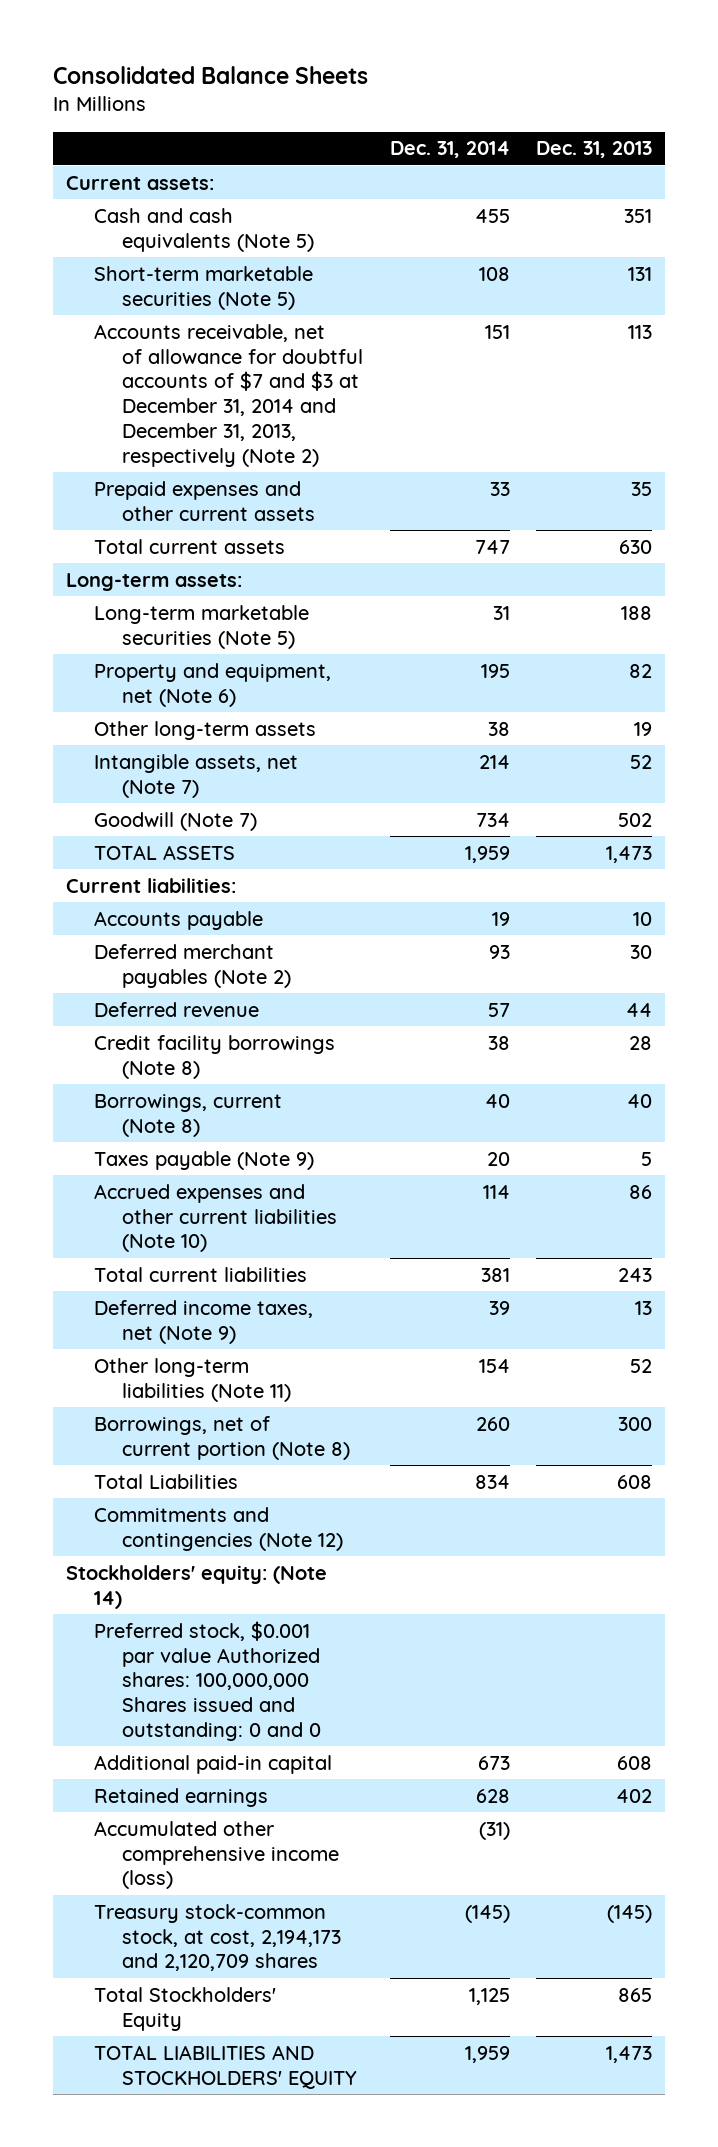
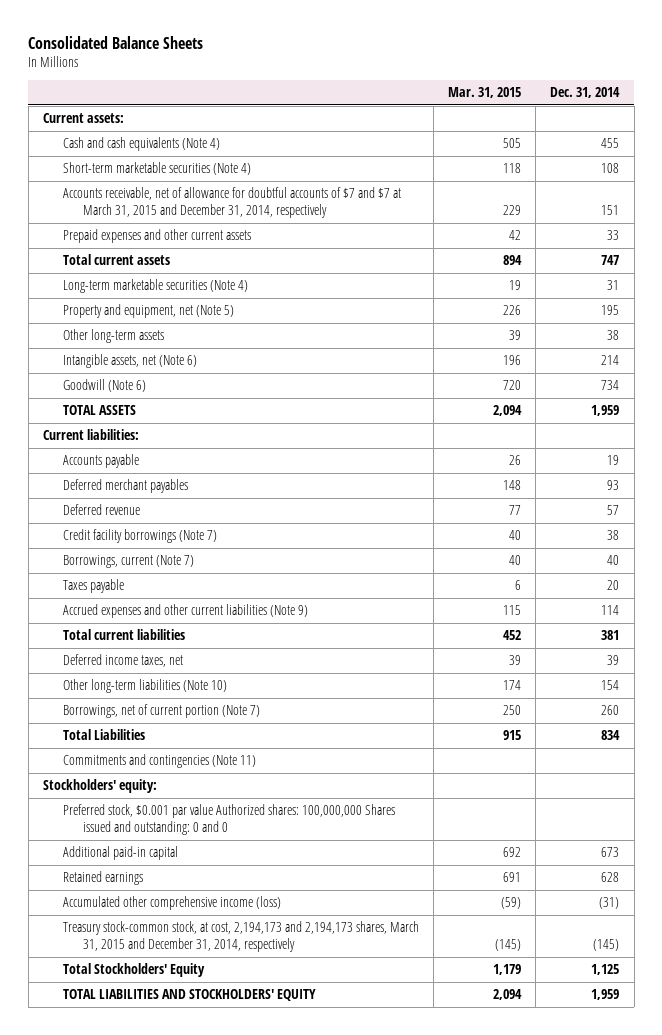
[535,141,652,159] Dec. 31, 2013 -> none
none -> [448,87,522,99] Mar. 31, 2015
[94,207,315,252] Cash and cash equivalents (Note 5) -> [62,137,220,152] Cash and cash equivalents (Note 4)
[94,265,314,310] Short-term marketable securities (Note 5) -> [62,162,251,176] Short-term marketable securities (Note 4)
[94,323,364,467] Accounts receivable, net of allowance for doubtful accounts of $7 and $3 at December 31, 2014 and December 31, 2013, respectively (Note 2) -> [62,187,401,219] Accounts receivable, net of allowance for doubtful accounts of $7 and $7 at March 31, 2015 and December 31, 2014, respectively
[65,572,242,591] Long-term assets: -> none
[94,604,310,649] Long-term marketable securities (Note 5) -> [62,279,248,294] Long-term marketable securities (Note 4)
[94,662,332,707] Property and equipment, net (Note 6) -> [62,304,234,319] Property and equipment, net (Note 5)
[94,753,299,798] Intangible assets, net (Note 7) -> [62,354,197,369] Intangible assets, net (Note 6)
[94,811,258,831] Goodwill (Note 7) -> [62,379,146,393] Goodwill (Note 6)
[94,943,292,988] Deferred merchant payables (Note 2) -> [62,479,188,494] Deferred merchant payables
[94,1034,336,1079] Credit facility borrowings (Note 8) -> [62,529,217,544] Credit facility borrowings (Note 7)
[94,1093,283,1137] Borrowings, current (Note 8) -> [62,555,194,569] Borrowings, current (Note 7)
[94,1150,315,1170] Taxes payable (Note 9) -> [62,579,124,594] Taxes payable
[94,1183,338,1253] Accrued expenses and other current liabilities (Note 10) -> [62,604,308,619] Accrued expenses and other current liabilities (Note 9)
[94,1299,314,1344] Deferred income taxes, net (Note 9) -> [62,654,183,668] Deferred income taxes, net
[94,1357,292,1402] Other long-term liabilities (Note 11) -> [62,679,227,694] Other long-term liabilities (Note 10)
[94,1415,351,1460] Borrowings, net of current portion (Note 8) -> [62,704,260,719] Borrowings, net of current portion (Note 7)
[94,1506,344,1551] Commitments and contingencies (Note 12) -> [62,754,256,769] Commitments and contingencies (Note 11)
[65,1564,327,1609] Stockholders' equity: (Note 14) -> [42,779,157,794] Stockholders' equity:
[94,1903,342,1972] Treasury stock-common stock, at cost, 2,194,173 and 2,120,709 shares -> [62,921,419,953] Treasury stock-common stock, at cost, 2,194,173 and 2,194,173 shares, March 31, 2015 and December 31, 2014, respectively

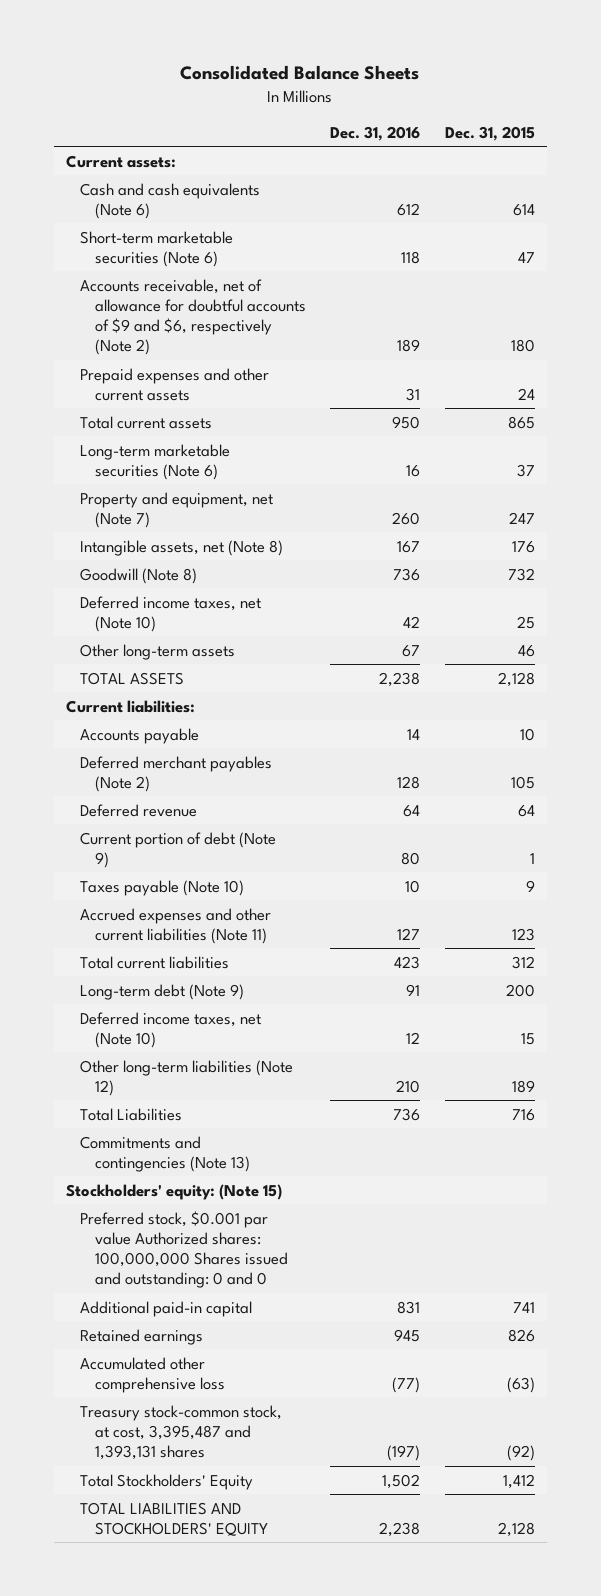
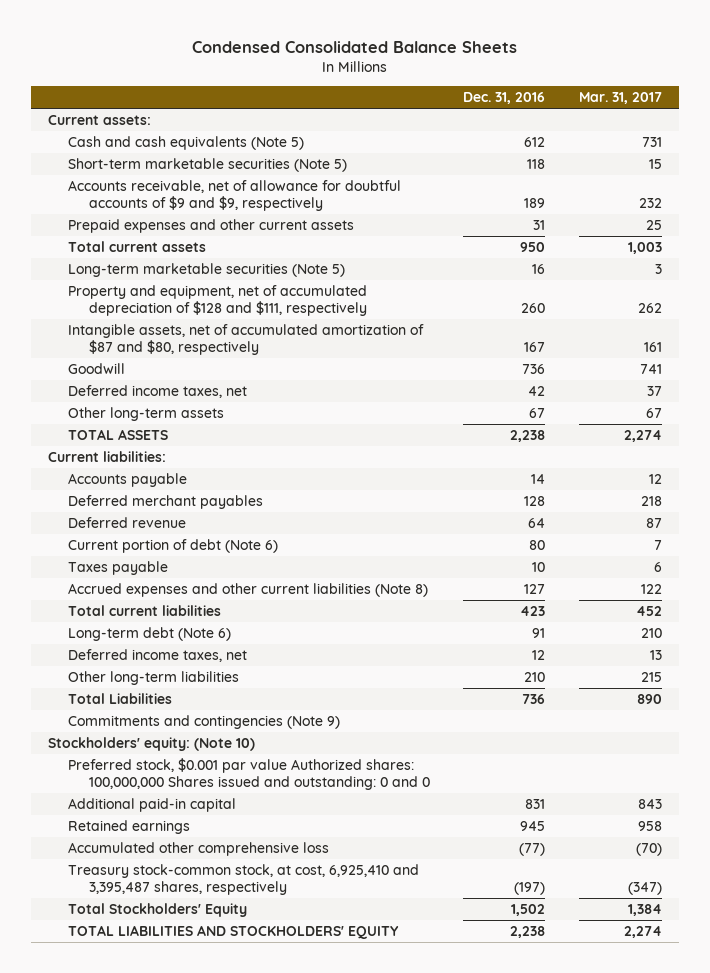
[180,65,420,81] Consolidated Balance Sheets -> [191,41,517,54] Condensed Consolidated Balance Sheets
[444,125,535,141] Dec. 31, 2015 -> none
none -> [578,92,662,105] Mar. 31, 2017
[80,182,261,219] Cash and cash equivalents (Note 6) -> [68,135,305,150] Cash and cash equivalents (Note 5)
[80,230,234,267] Short-term marketable securities (Note 6) -> [68,157,348,172] Short-term marketable securities (Note 5)
[80,278,306,355] Accounts receivable, net of allowance for doubtful accounts of $9 and $6, respectively (Note 2) -> [68,179,402,212] Accounts receivable, net of allowance for doubtful accounts of $9 and $9, respectively
[80,443,231,480] Long-term marketable securities (Note 6) -> [68,262,346,277] Long-term marketable securities (Note 5)
[80,491,274,528] Property and equipment, net (Note 7) -> [68,284,368,317] Property and equipment, net of accumulated depreciation of $128 and $111, respectively
[80,539,284,556] Intangible assets, net (Note 8) -> [68,323,425,356] Intangible assets, net of accumulated amortization of $87 and $80, respectively
[80,567,198,584] Goodwill (Note 8) -> [68,362,126,374] Goodwill
[80,595,262,632] Deferred income taxes, net (Note 10) -> [68,384,248,398] Deferred income taxes, net
[80,755,273,792] Deferred merchant payables (Note 2) -> [68,494,264,509] Deferred merchant payables
[80,831,277,868] Current portion of debt (Note 9) -> [68,538,279,553] Current portion of debt (Note 6)
[80,879,245,896] Taxes payable (Note 10) -> [68,560,169,575] Taxes payable
[80,907,272,944] Accrued expenses and other current liabilities (Note 11) -> [68,582,429,597] Accrued expenses and other current liabilities (Note 8)
[80,983,245,1000] Long-term debt (Note 9) -> [68,626,232,641] Long-term debt (Note 6)
[80,1011,262,1048] Deferred income taxes, net (Note 10) -> [68,648,248,662] Deferred income taxes, net
[80,1059,294,1096] Other long-term liabilities (Note 12) -> [68,670,240,685] Other long-term liabilities
[80,1135,250,1172] Commitments and contingencies (Note 13) -> [68,714,341,729] Commitments and contingencies (Note 9)
[66,1183,283,1200] Stockholders' equity: (Note 15) -> [47,736,255,751] Stockholders' equity: (Note 10)
[80,1404,283,1460] Treasury stock-common stock, at cost, 3,395,487 and 1,393,131 shares -> [68,863,420,896] Treasury stock-common stock, at cost, 6,925,410 and 3,395,487 shares, respectively

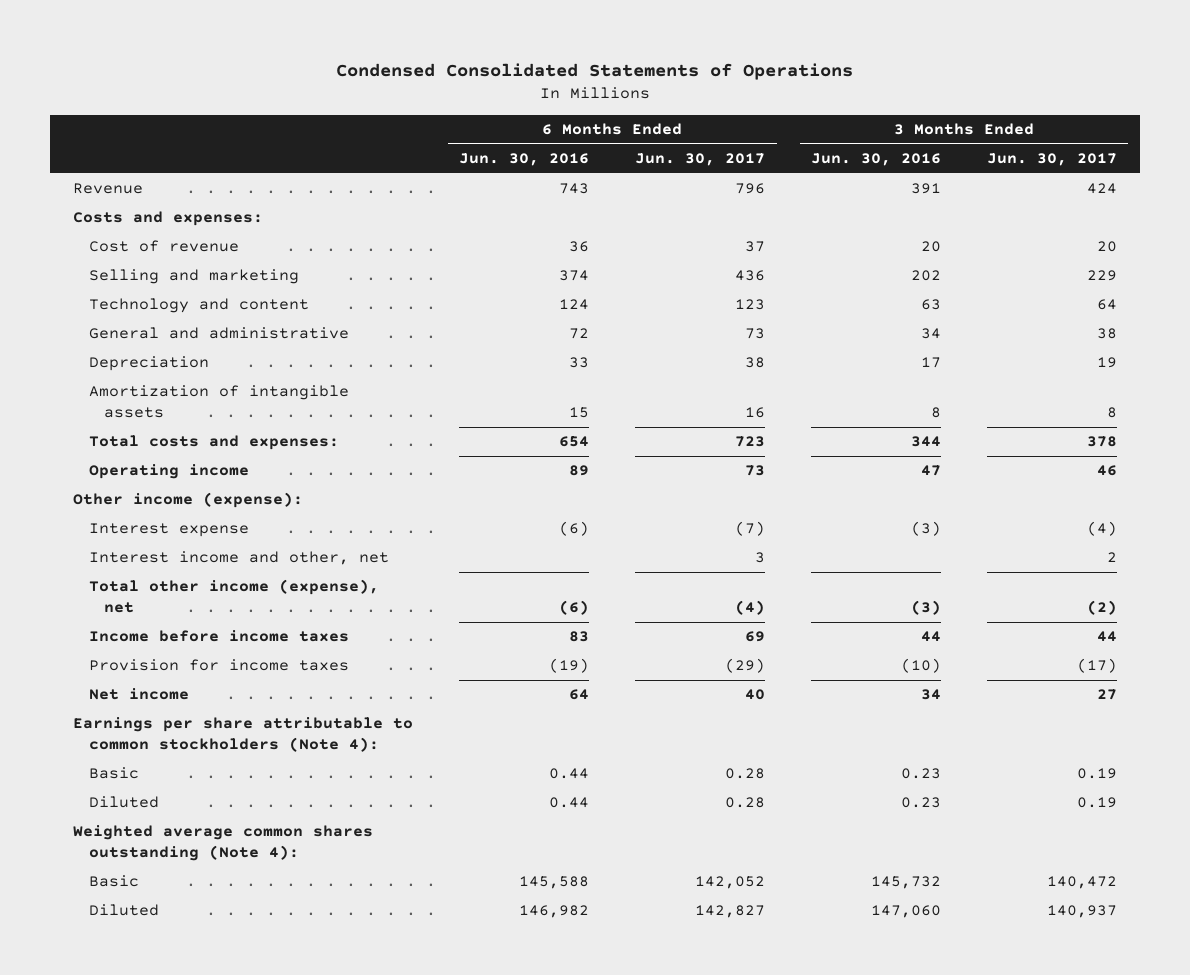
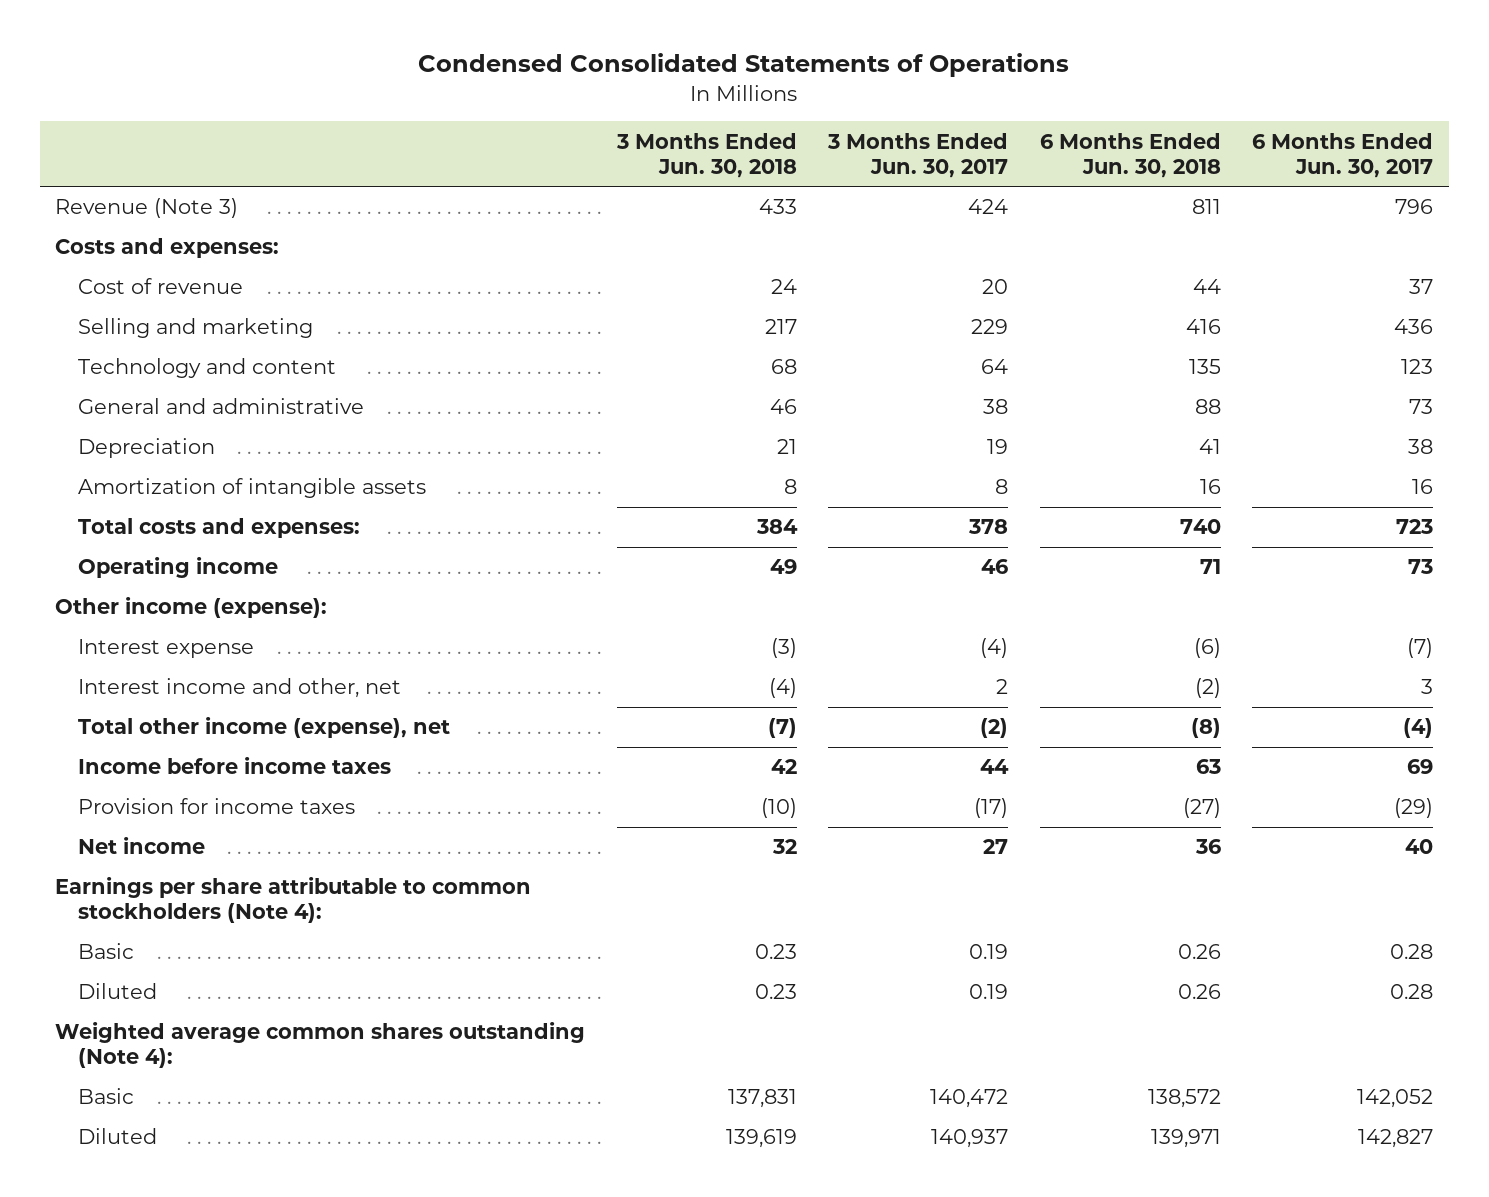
[459,153,590,167] Jun. 30, 2016 -> none
[811,153,942,167] Jun. 30, 2016 -> none
none -> [615,132,797,178] 3 Months Ended Jun. 30, 2018
none -> [1039,132,1221,178] 6 Months Ended Jun. 30, 2018
[73,183,144,195] Revenue -> [55,198,239,219] Revenue (Note 3)

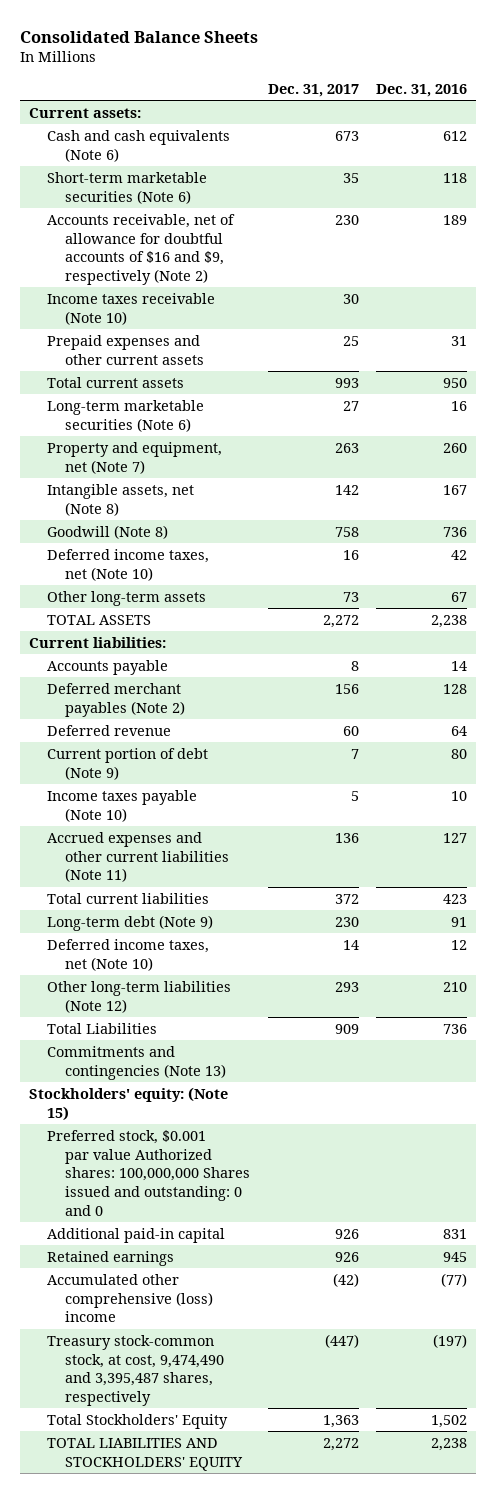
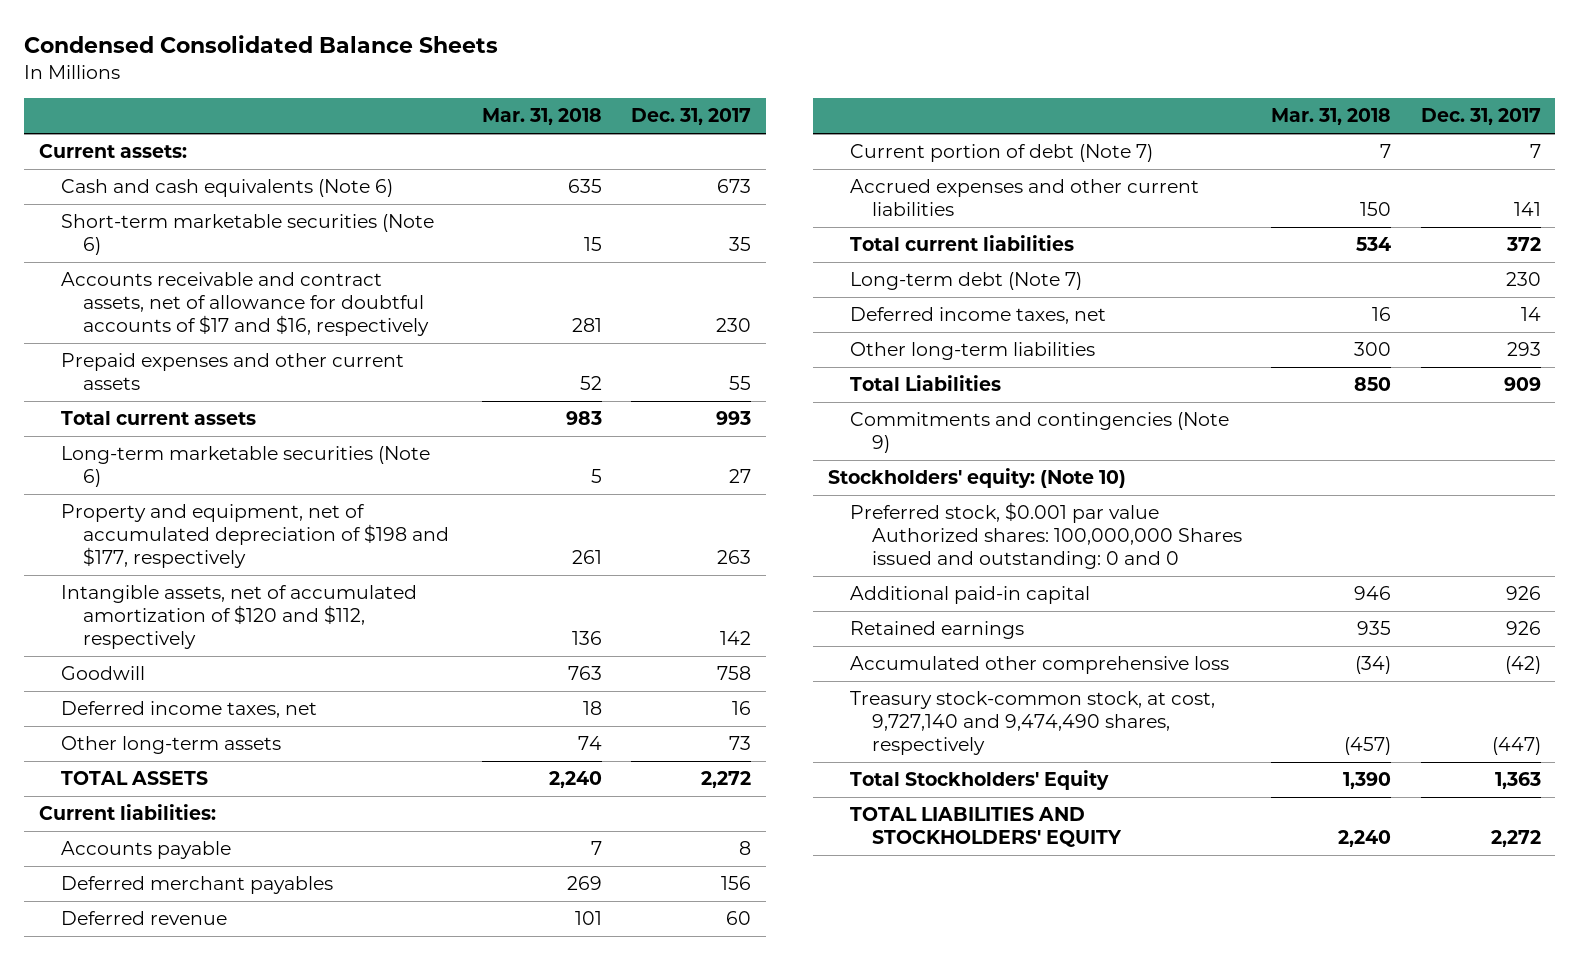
[20,30,259,43] Consolidated Balance Sheets -> [23,35,498,54] Condensed Consolidated Balance Sheets
[376,83,468,97] Dec. 31, 2016 -> none
none -> [481,108,602,126] Mar. 31, 2018
[46,292,215,325] Income taxes receivable (Note 10) -> none
[46,213,235,286] Accounts receivable, net of allowance for doubtful accounts of $16 and $9, respectively (Note 2) -> [60,272,429,337] Accounts receivable and contract assets, net of allowance for doubtful accounts of $17 and $16, respectively
[342,335,359,346] 25 -> [729,376,752,391] 55
[46,441,222,474] Property and equipment, net (Note 7) -> [60,504,449,569] Property and equipment, net of accumulated depreciation of $198 and $177, respectively
[46,483,194,516] Intangible assets, net (Note 8) -> [60,585,417,650] Intangible assets, net of accumulated amortization of $120 and $112, respectively
[46,524,168,539] Goodwill (Note 8) -> [60,666,145,681] Goodwill
[46,548,209,581] Deferred income taxes, net (Note 10) -> [60,701,317,719] Deferred income taxes, net
[46,682,185,717] Deferred merchant payables (Note 2) -> [60,876,333,895] Deferred merchant payables
[46,789,197,822] Income taxes payable (Note 10) -> none
[46,747,208,780] Current portion of debt (Note 9) -> [850,144,1154,163] Current portion of debt (Note 7)
[46,831,229,883] Accrued expenses and other current liabilities (Note 11) -> [850,179,1200,217] Accrued expenses and other current liabilities
[334,832,359,843] 136 -> [1513,202,1541,217] 141
[46,914,213,931] Long-term debt (Note 9) -> [850,272,1083,291] Long-term debt (Note 7)
[46,938,209,971] Deferred income taxes, net (Note 10) -> [850,307,1107,325] Deferred income taxes, net
[46,980,231,1013] Other long-term liabilities (Note 12) -> [850,342,1096,361] Other long-term liabilities
[46,1045,226,1080] Commitments and contingencies (Note 13) -> [850,412,1230,454] Commitments and contingencies (Note 9)
[29,1086,229,1121] Stockholders' equity: (Note 15) -> [828,468,1127,489] Stockholders' equity: (Note 10)
[46,1273,213,1323] Accumulated other comprehensive (loss) income -> [850,656,1230,675] Accumulated other comprehensive loss
[46,1334,224,1407] Treasury stock-common stock, at cost, 9,474,490 and 3,395,487 shares, respectively -> [850,691,1216,756] Treasury stock-common stock, at cost, 9,727,140 and 9,474,490 shares, respectively

